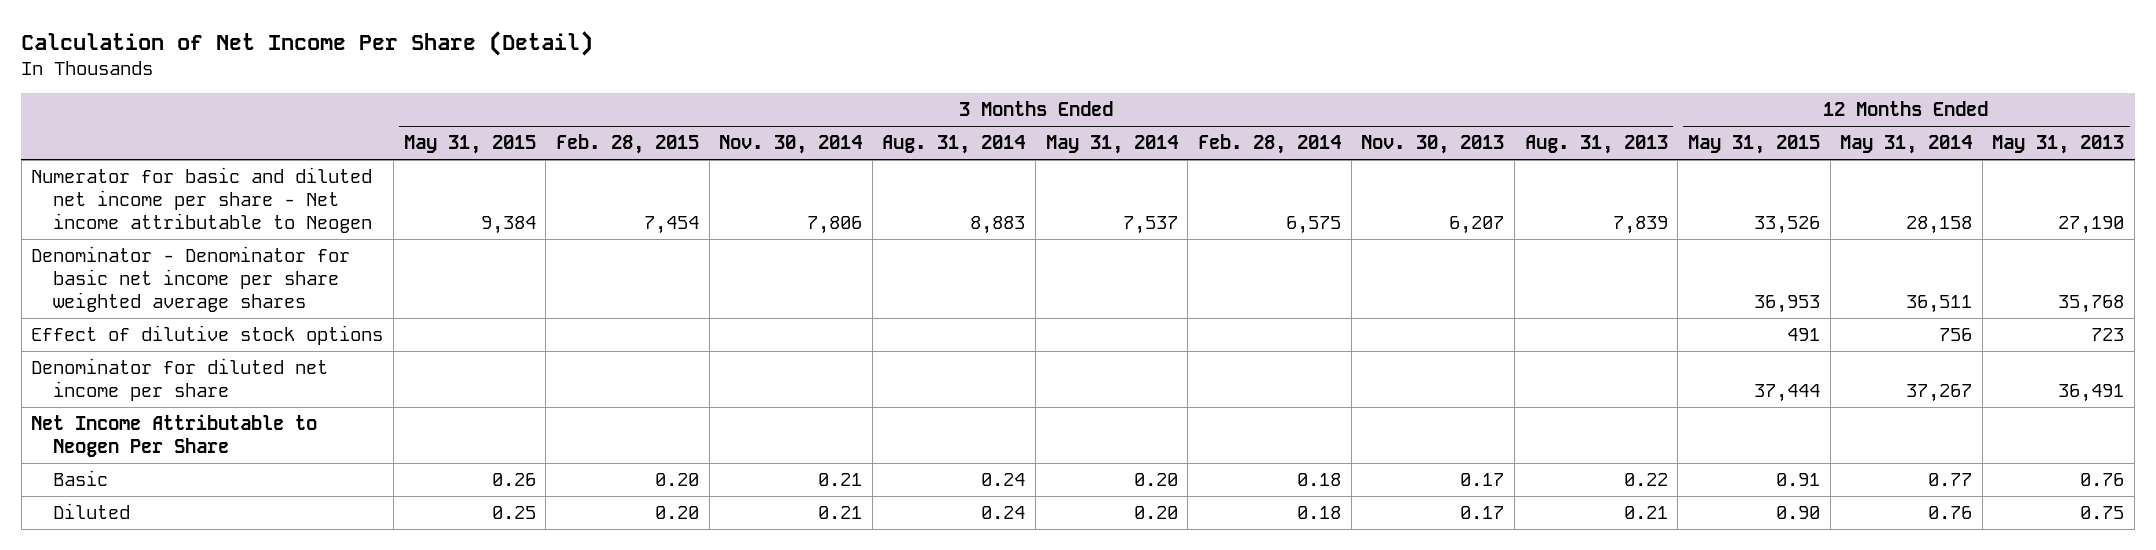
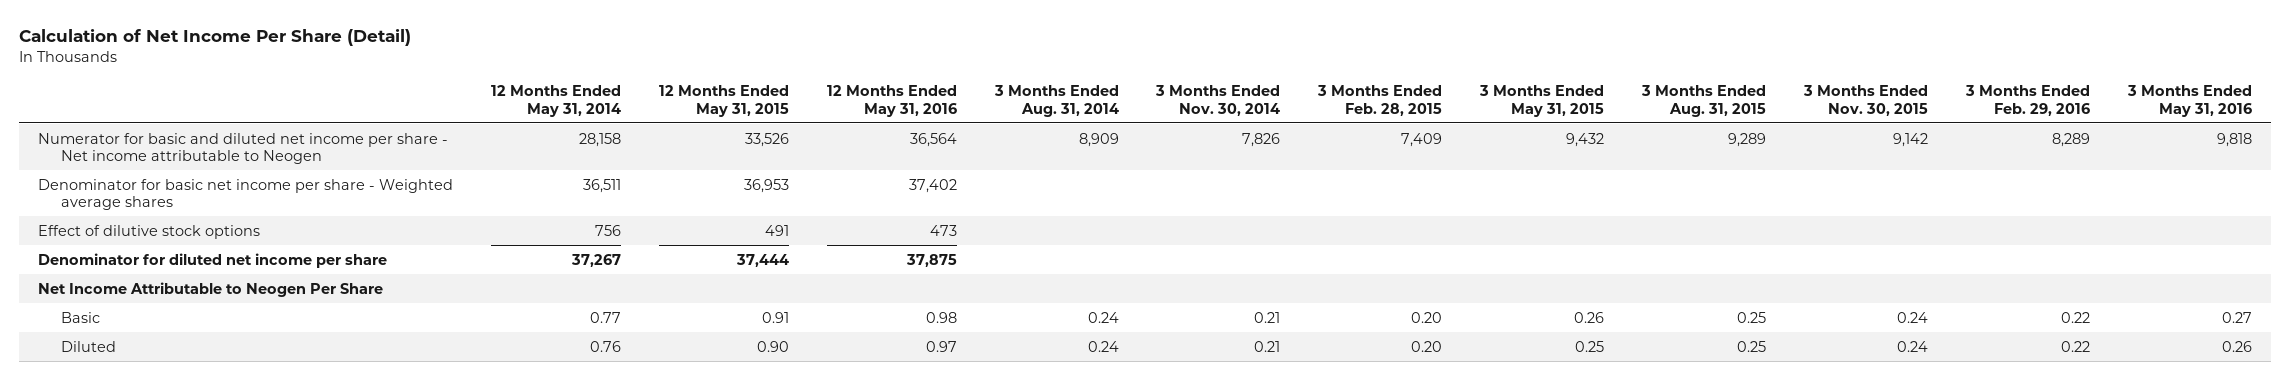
[1045,135,1178,155] May 31, 2014 -> none
[1198,134,1342,155] Feb. 28, 2014 -> none
[1361,135,1505,155] Nov. 30, 2013 -> none
[1524,135,1668,155] Aug. 31, 2013 -> none
[1992,135,2125,155] May 31, 2013 -> none
none -> [826,85,957,117] 12 Months Ended May 31, 2016
none -> [1641,85,1767,117] 3 Months Ended Aug. 31, 2015
none -> [1802,85,1928,116] 3 Months Ended Nov. 30, 2015
none -> [1964,85,2090,116] 3 Months Ended Feb. 29, 2016
none -> [2126,85,2252,117] 3 Months Ended May 31, 2016
[480,215,536,234] 9,384 -> [1566,132,1605,147] 9,432
[643,215,699,234] 7,454 -> [1401,132,1443,147] 7,409
[807,215,863,234] 7,806 -> [1242,132,1281,147] 7,826
[970,215,1026,234] 8,883 -> [1078,132,1119,147] 8,909
[31,245,351,312] Denominator - Denominator for basic net income per share weighted average shares -> [38,178,454,210] Denominator for basic net income per share - Weighted average shares

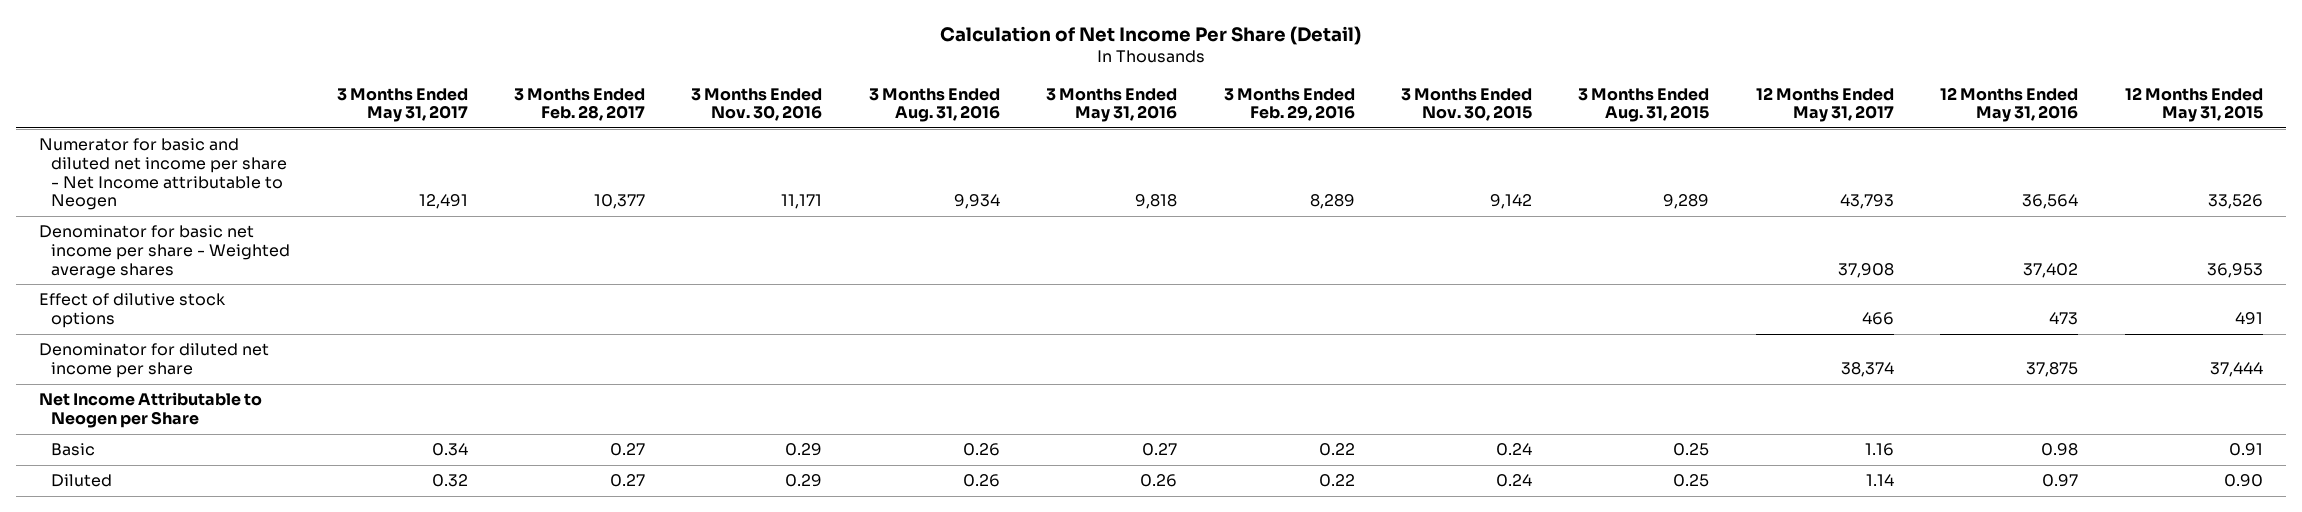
[491,85,622,117] 12 Months Ended May 31, 2014 -> none
[993,85,1119,117] 3 Months Ended Aug. 31, 2014 -> none
[1155,85,1281,116] 3 Months Ended Nov. 30, 2014 -> none
[1317,85,1443,116] 3 Months Ended Feb. 28, 2015 -> none
[1479,85,1605,117] 3 Months Ended May 31, 2015 -> none
none -> [336,87,468,123] 3 Months Ended May 31, 2017
none -> [513,87,645,122] 3 Months Ended Feb. 28, 2017
none -> [691,87,823,122] 3 Months Ended Nov. 30, 2016
none -> [868,87,1000,123] 3 Months Ended Aug. 31, 2016
none -> [1755,86,1894,123] 12 Months Ended May 31, 2017
[38,132,449,164] Numerator for basic and diluted net income per share - Net income attributable to Neogen -> [39,138,288,211] Numerator for basic and diluted net income per share - Net Income attributable to Neogen
[38,281,384,297] Net Income Attributable to Neogen Per Share -> [39,392,263,429] Net Income Attributable to Neogen per Share

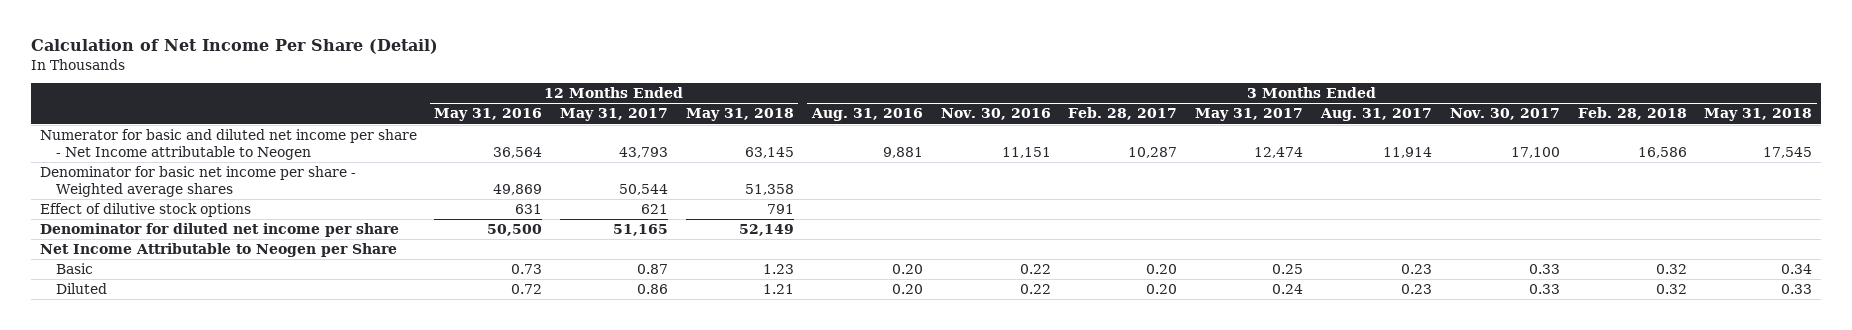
[1046,87,1178,123] 3 Months Ended May 31, 2016 -> none
[1223,87,1355,122] 3 Months Ended Feb. 29, 2016 -> none
[1400,87,1532,122] 3 Months Ended Nov. 30, 2015 -> none
[1578,87,1710,123] 3 Months Ended Aug. 31, 2015 -> none
[2124,86,2263,123] 12 Months Ended May 31, 2015 -> none
none -> [685,108,794,122] May 31, 2018
none -> [1319,108,1432,122] Aug. 31, 2017
none -> [1449,108,1560,121] Nov. 30, 2017
none -> [1577,107,1687,121] Feb. 28, 2018
none -> [1704,108,1813,122] May 31, 2018
[418,194,468,210] 12,491 -> [1254,147,1304,159] 12,474
[593,194,645,210] 10,377 -> [1128,147,1178,159] 10,287
[781,194,823,210] 11,171 -> [1001,147,1051,159] 11,151
[953,194,1000,210] 9,934 -> [882,147,923,159] 9,881
[1837,262,1894,278] 37,908 -> [619,184,669,196] 50,544
[2023,262,2079,278] 37,402 -> [493,184,543,196] 49,869
[1861,312,1894,326] 466 -> [641,204,669,215] 621
[2049,312,2079,326] 473 -> [515,204,543,215] 631
[1840,362,1894,378] 38,374 -> [613,224,669,237] 51,165
[2026,362,2079,378] 37,875 -> [487,224,543,237] 50,500
[431,443,468,457] 0.34 -> [1272,264,1304,275] 0.25
[609,443,645,457] 0.27 -> [1146,264,1178,275] 0.20
[785,443,823,457] 0.29 -> [1019,264,1051,275] 0.22
[962,443,1000,457] 0.26 -> [891,264,923,275] 0.20
[1864,443,1894,457] 1.16 -> [637,264,669,275] 0.87
[2041,443,2079,457] 0.98 -> [511,264,543,275] 0.73
[431,474,468,488] 0.32 -> [1272,284,1304,295] 0.24
[609,474,645,488] 0.27 -> [1146,284,1178,295] 0.20
[785,474,823,488] 0.29 -> [1019,284,1051,295] 0.22
[962,474,1000,488] 0.26 -> [891,284,923,295] 0.20
[1865,474,1894,487] 1.14 -> [637,284,669,295] 0.86
[2042,474,2079,488] 0.97 -> [511,284,543,295] 0.72

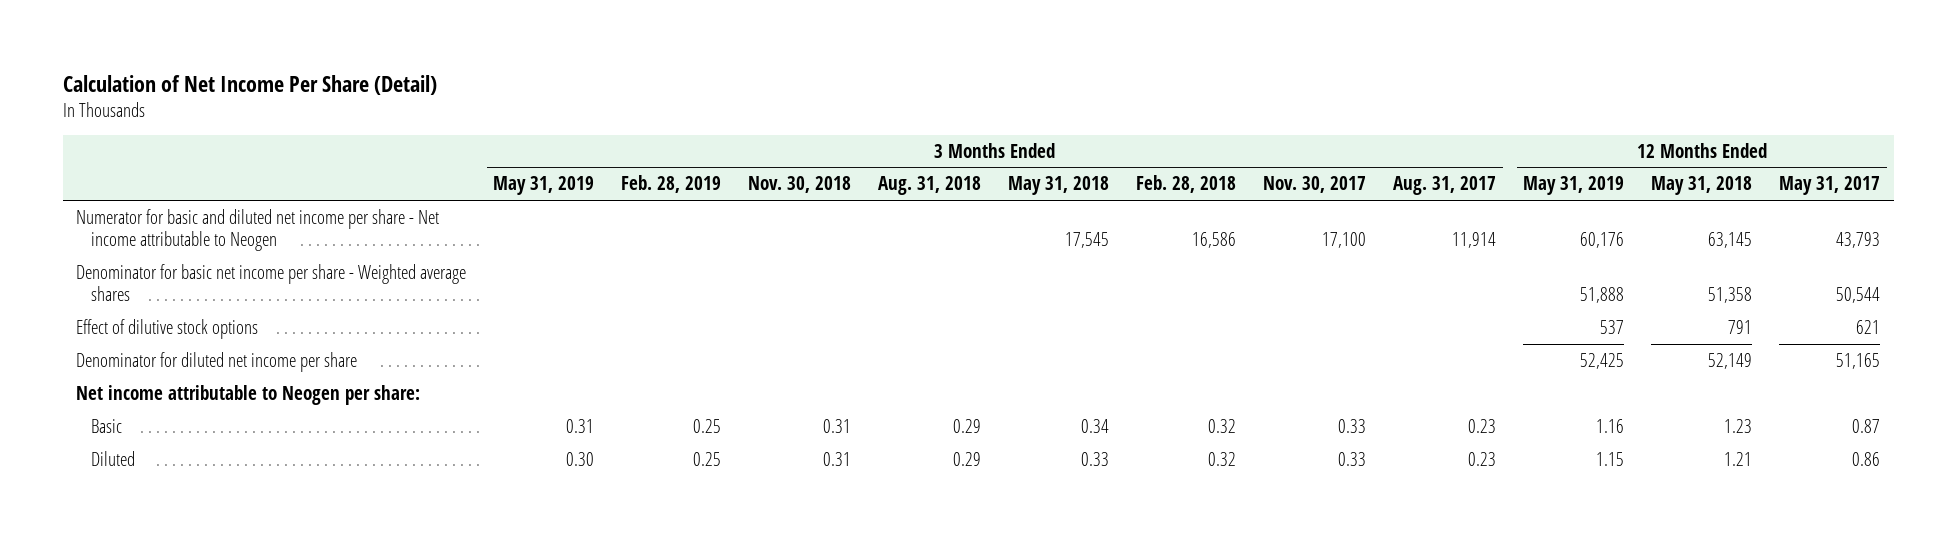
[434,108,543,122] May 31, 2016 -> none
[810,108,923,122] Aug. 31, 2016 -> none
[940,108,1051,121] Nov. 30, 2016 -> none
[1068,107,1178,121] Feb. 28, 2017 -> none
[1195,108,1304,122] May 31, 2017 -> none
none -> [493,176,595,196] May 31, 2019
none -> [621,175,722,194] Feb. 28, 2019
none -> [748,176,852,194] Nov. 30, 2018
none -> [878,176,982,196] Aug. 31, 2018
none -> [1523,176,1625,196] May 31, 2019
[39,129,417,161] Numerator for basic and diluted net income per share - Net Income attributable to Neogen -> [76,208,440,251] Numerator for basic and diluted net income per share - Net income attributable to Neogen
[39,243,397,258] Net Income Attributable to Neogen per Share -> [76,384,421,405] Net income attributable to Neogen per share:

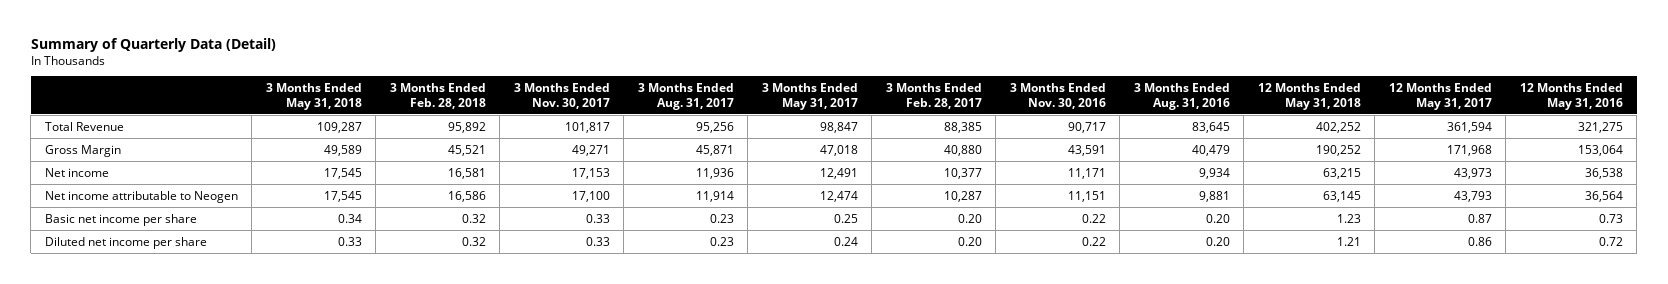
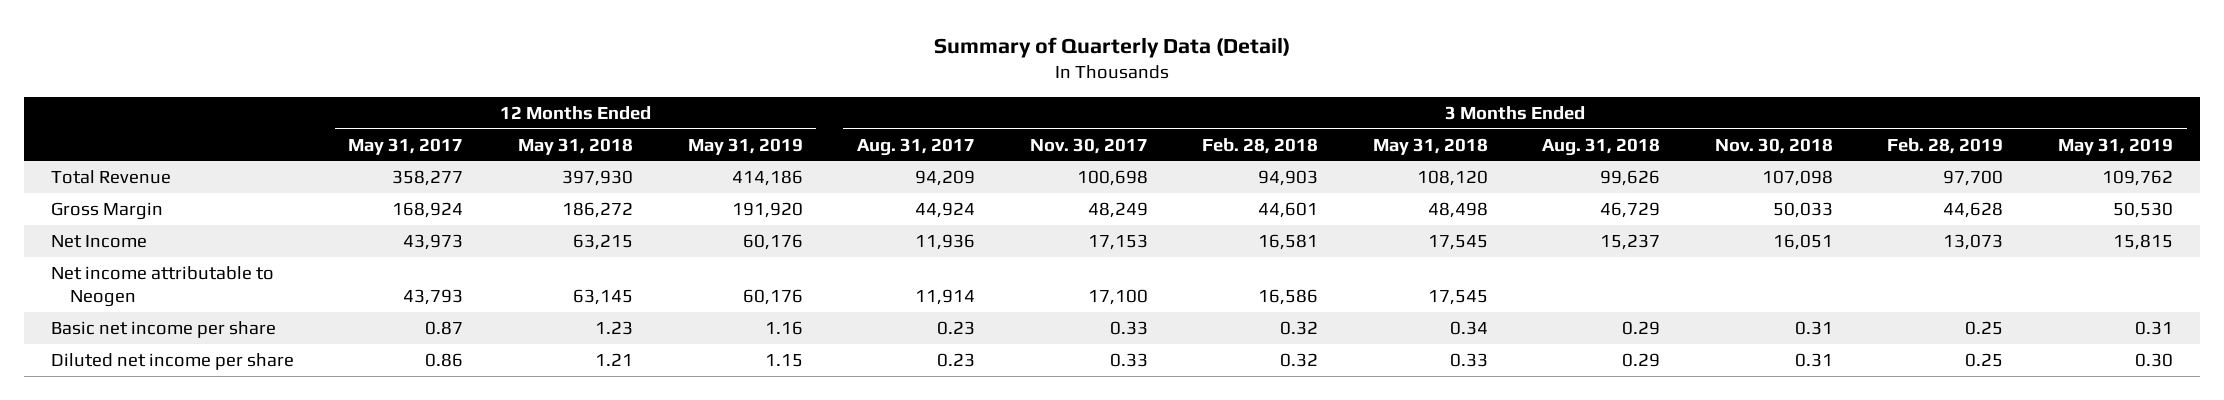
[761,82,858,110] 3 Months Ended May 31, 2017 -> none
[885,82,982,109] 3 Months Ended Feb. 28, 2017 -> none
[1009,82,1106,109] 3 Months Ended Nov. 30, 2016 -> none
[1133,82,1230,110] 3 Months Ended Aug. 31, 2016 -> none
[1519,82,1623,110] 12 Months Ended May 31, 2016 -> none
none -> [687,137,803,155] May 31, 2019
none -> [1542,137,1661,156] Aug. 31, 2018
none -> [1714,137,1833,154] Nov. 30, 2018
none -> [1887,137,2004,154] Feb. 28, 2019
none -> [2057,137,2173,155] May 31, 2019
[316,121,362,133] 109,287 -> [1416,170,1488,187] 108,120
[447,121,486,133] 95,892 -> [1258,170,1319,187] 94,903
[564,121,610,133] 101,817 -> [1076,170,1148,187] 100,698
[695,121,734,133] 95,256 -> [915,170,976,187] 94,209
[1315,121,1361,133] 402,252 -> [562,170,634,187] 397,930
[1446,121,1492,133] 361,594 -> [392,170,464,187] 358,277
[323,144,362,156] 49,589 -> [1427,202,1488,219] 48,498
[447,144,486,156] 45,521 -> [1258,202,1319,219] 44,601
[571,144,610,156] 49,271 -> [1087,202,1148,219] 48,249
[695,144,734,156] 45,871 -> [915,202,976,219] 44,924
[1315,144,1361,156] 190,252 -> [562,202,634,219] 186,272
[1446,144,1492,156] 171,968 -> [392,202,464,219] 168,924
[44,167,109,177] Net income -> [50,235,147,249] Net Income

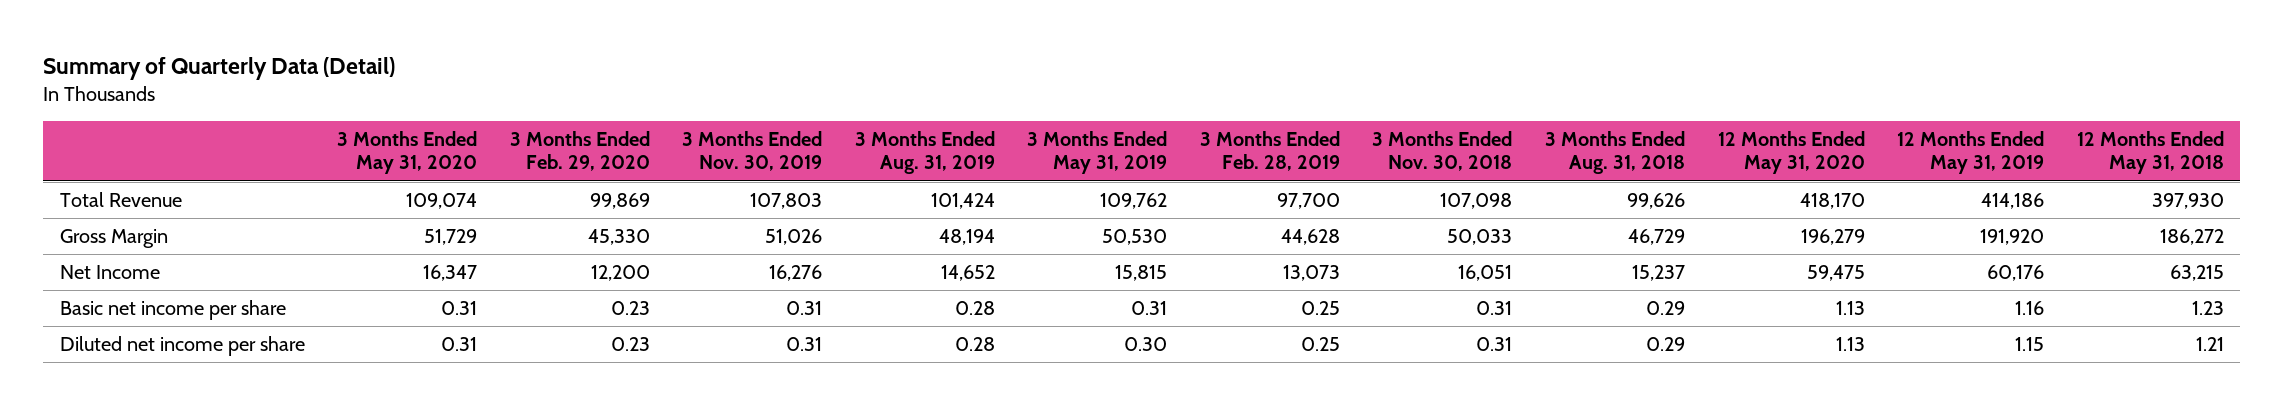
[348,137,464,155] May 31, 2017 -> none
[857,137,976,156] Aug. 31, 2017 -> none
[1029,137,1148,154] Nov. 30, 2017 -> none
[1202,137,1319,154] Feb. 28, 2018 -> none
[1372,137,1488,155] May 31, 2018 -> none
none -> [337,131,478,175] 3 Months Ended May 31, 2020
none -> [509,131,650,172] 3 Months Ended Feb. 29, 2020
none -> [682,131,823,172] 3 Months Ended Nov. 30, 2019
none -> [854,131,995,175] 3 Months Ended Aug. 31, 2019
none -> [1717,131,1865,175] 12 Months Ended May 31, 2020
[50,266,274,307] Net income attributable to Neogen -> none

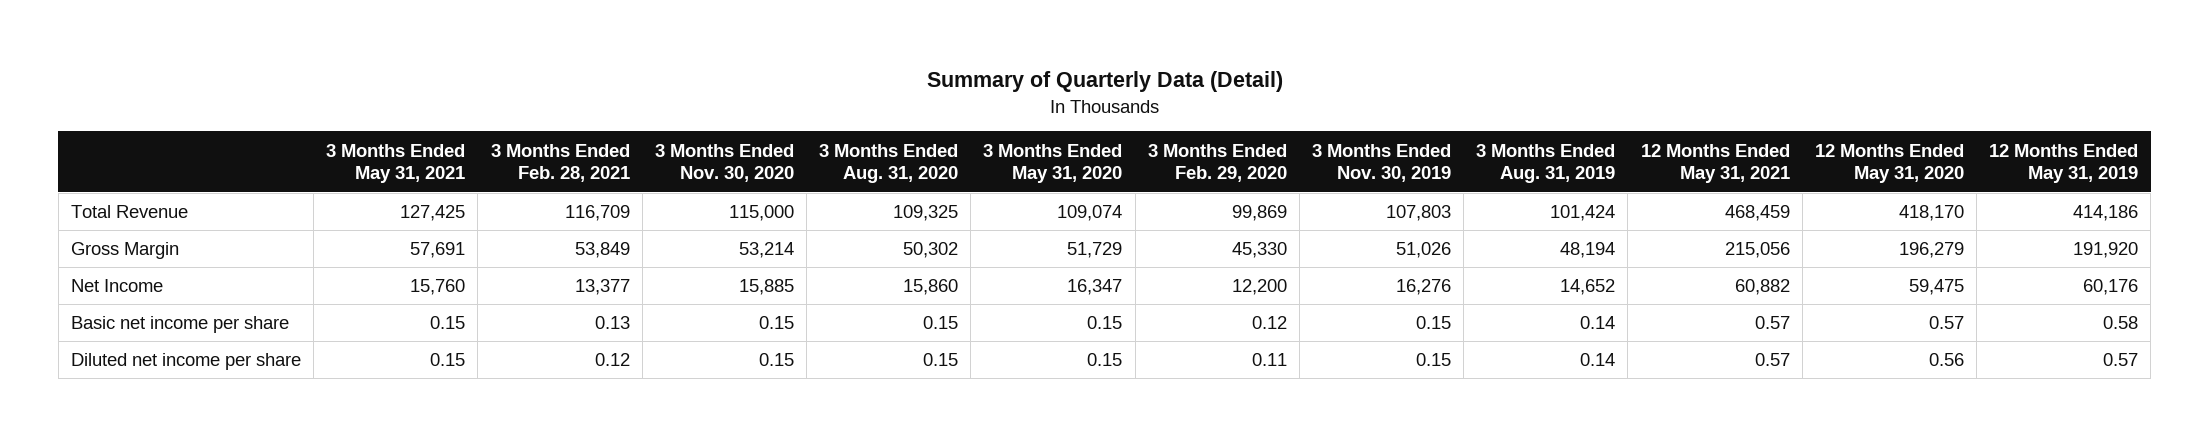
[1027,131,1168,175] 3 Months Ended May 31, 2019 -> none
[1199,131,1340,172] 3 Months Ended Feb. 28, 2019 -> none
[1372,131,1513,172] 3 Months Ended Nov. 30, 2018 -> none
[1544,131,1685,175] 3 Months Ended Aug. 31, 2018 -> none
[2076,131,2224,175] 12 Months Ended May 31, 2018 -> none
none -> [326,143,466,184] 3 Months Ended May 31, 2021
none -> [490,143,630,183] 3 Months Ended Feb. 28, 2021
none -> [654,143,794,183] 3 Months Ended Nov. 30, 2020
none -> [819,143,959,184] 3 Months Ended Aug. 31, 2020
none -> [1640,143,1790,184] 12 Months Ended May 31, 2021
[441,301,478,316] 0.31 -> [1087,316,1123,330] 0.15
[610,301,650,316] 0.23 -> [1251,316,1287,330] 0.12
[786,301,823,316] 0.31 -> [1416,316,1452,330] 0.15
[954,301,995,316] 0.28 -> [1580,316,1616,330] 0.14
[1835,301,1865,316] 1.13 -> [1928,316,1964,330] 0.57
[2015,301,2045,316] 1.16 -> [2103,316,2139,330] 0.58
[441,337,478,352] 0.31 -> [1087,353,1123,367] 0.15
[610,337,650,352] 0.23 -> [1251,353,1287,367] 0.11
[786,337,823,352] 0.31 -> [1416,353,1452,367] 0.15
[954,337,995,352] 0.28 -> [1580,353,1616,367] 0.14
[1835,337,1865,352] 1.13 -> [1928,353,1964,367] 0.56
[2015,337,2045,352] 1.15 -> [2103,353,2139,367] 0.57

